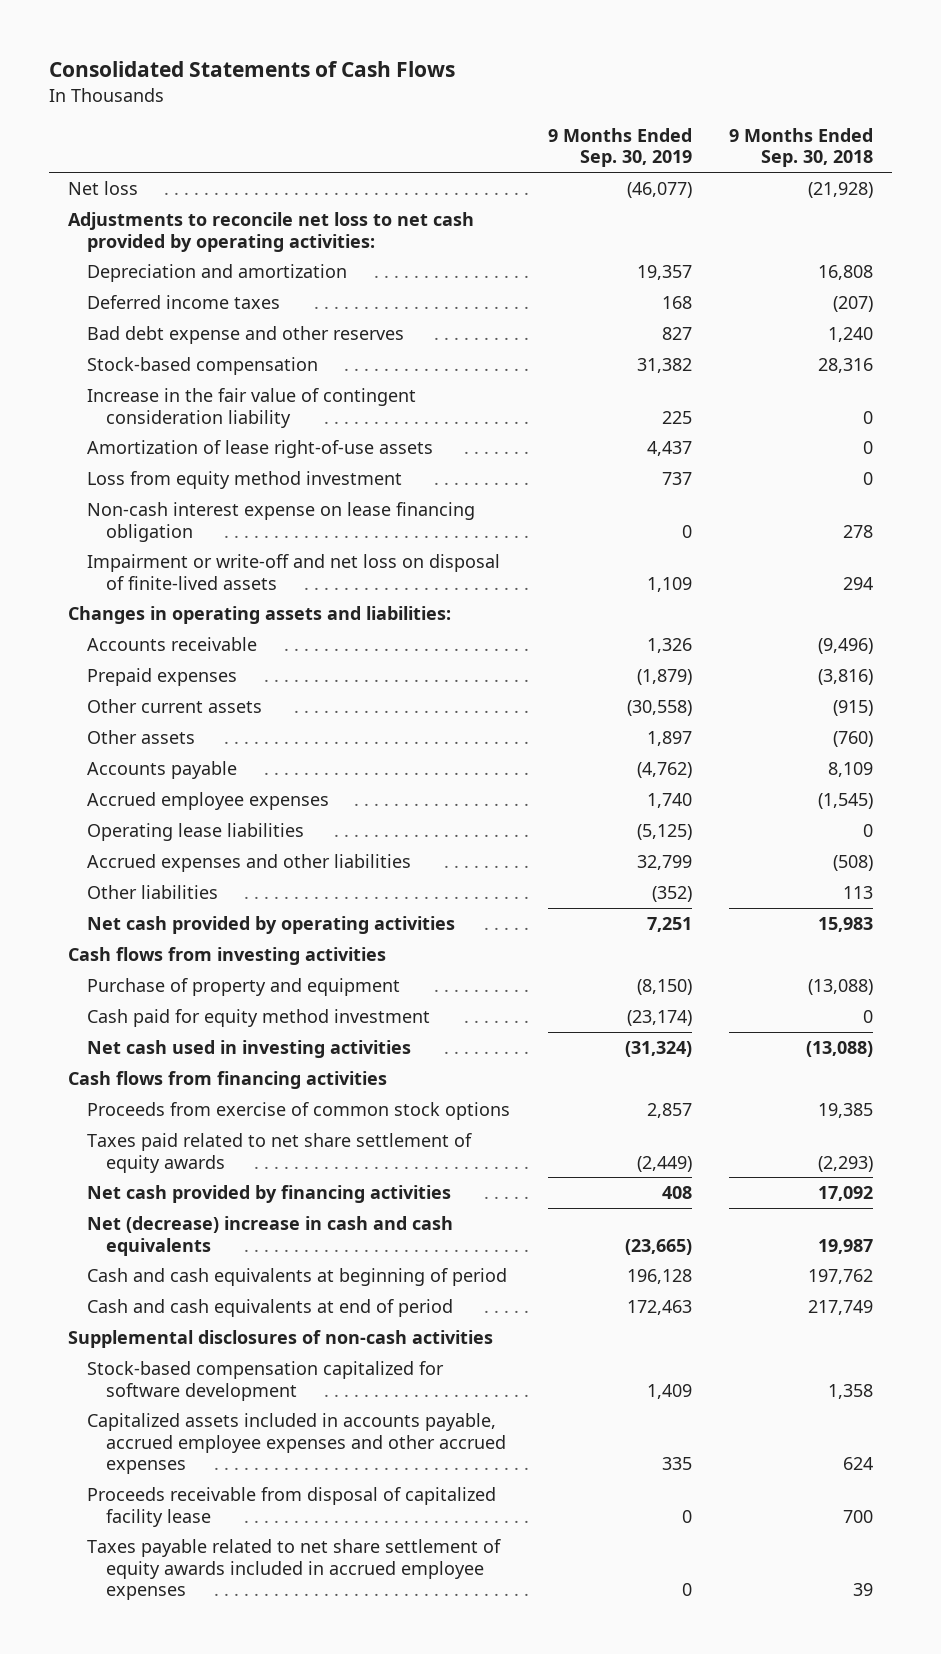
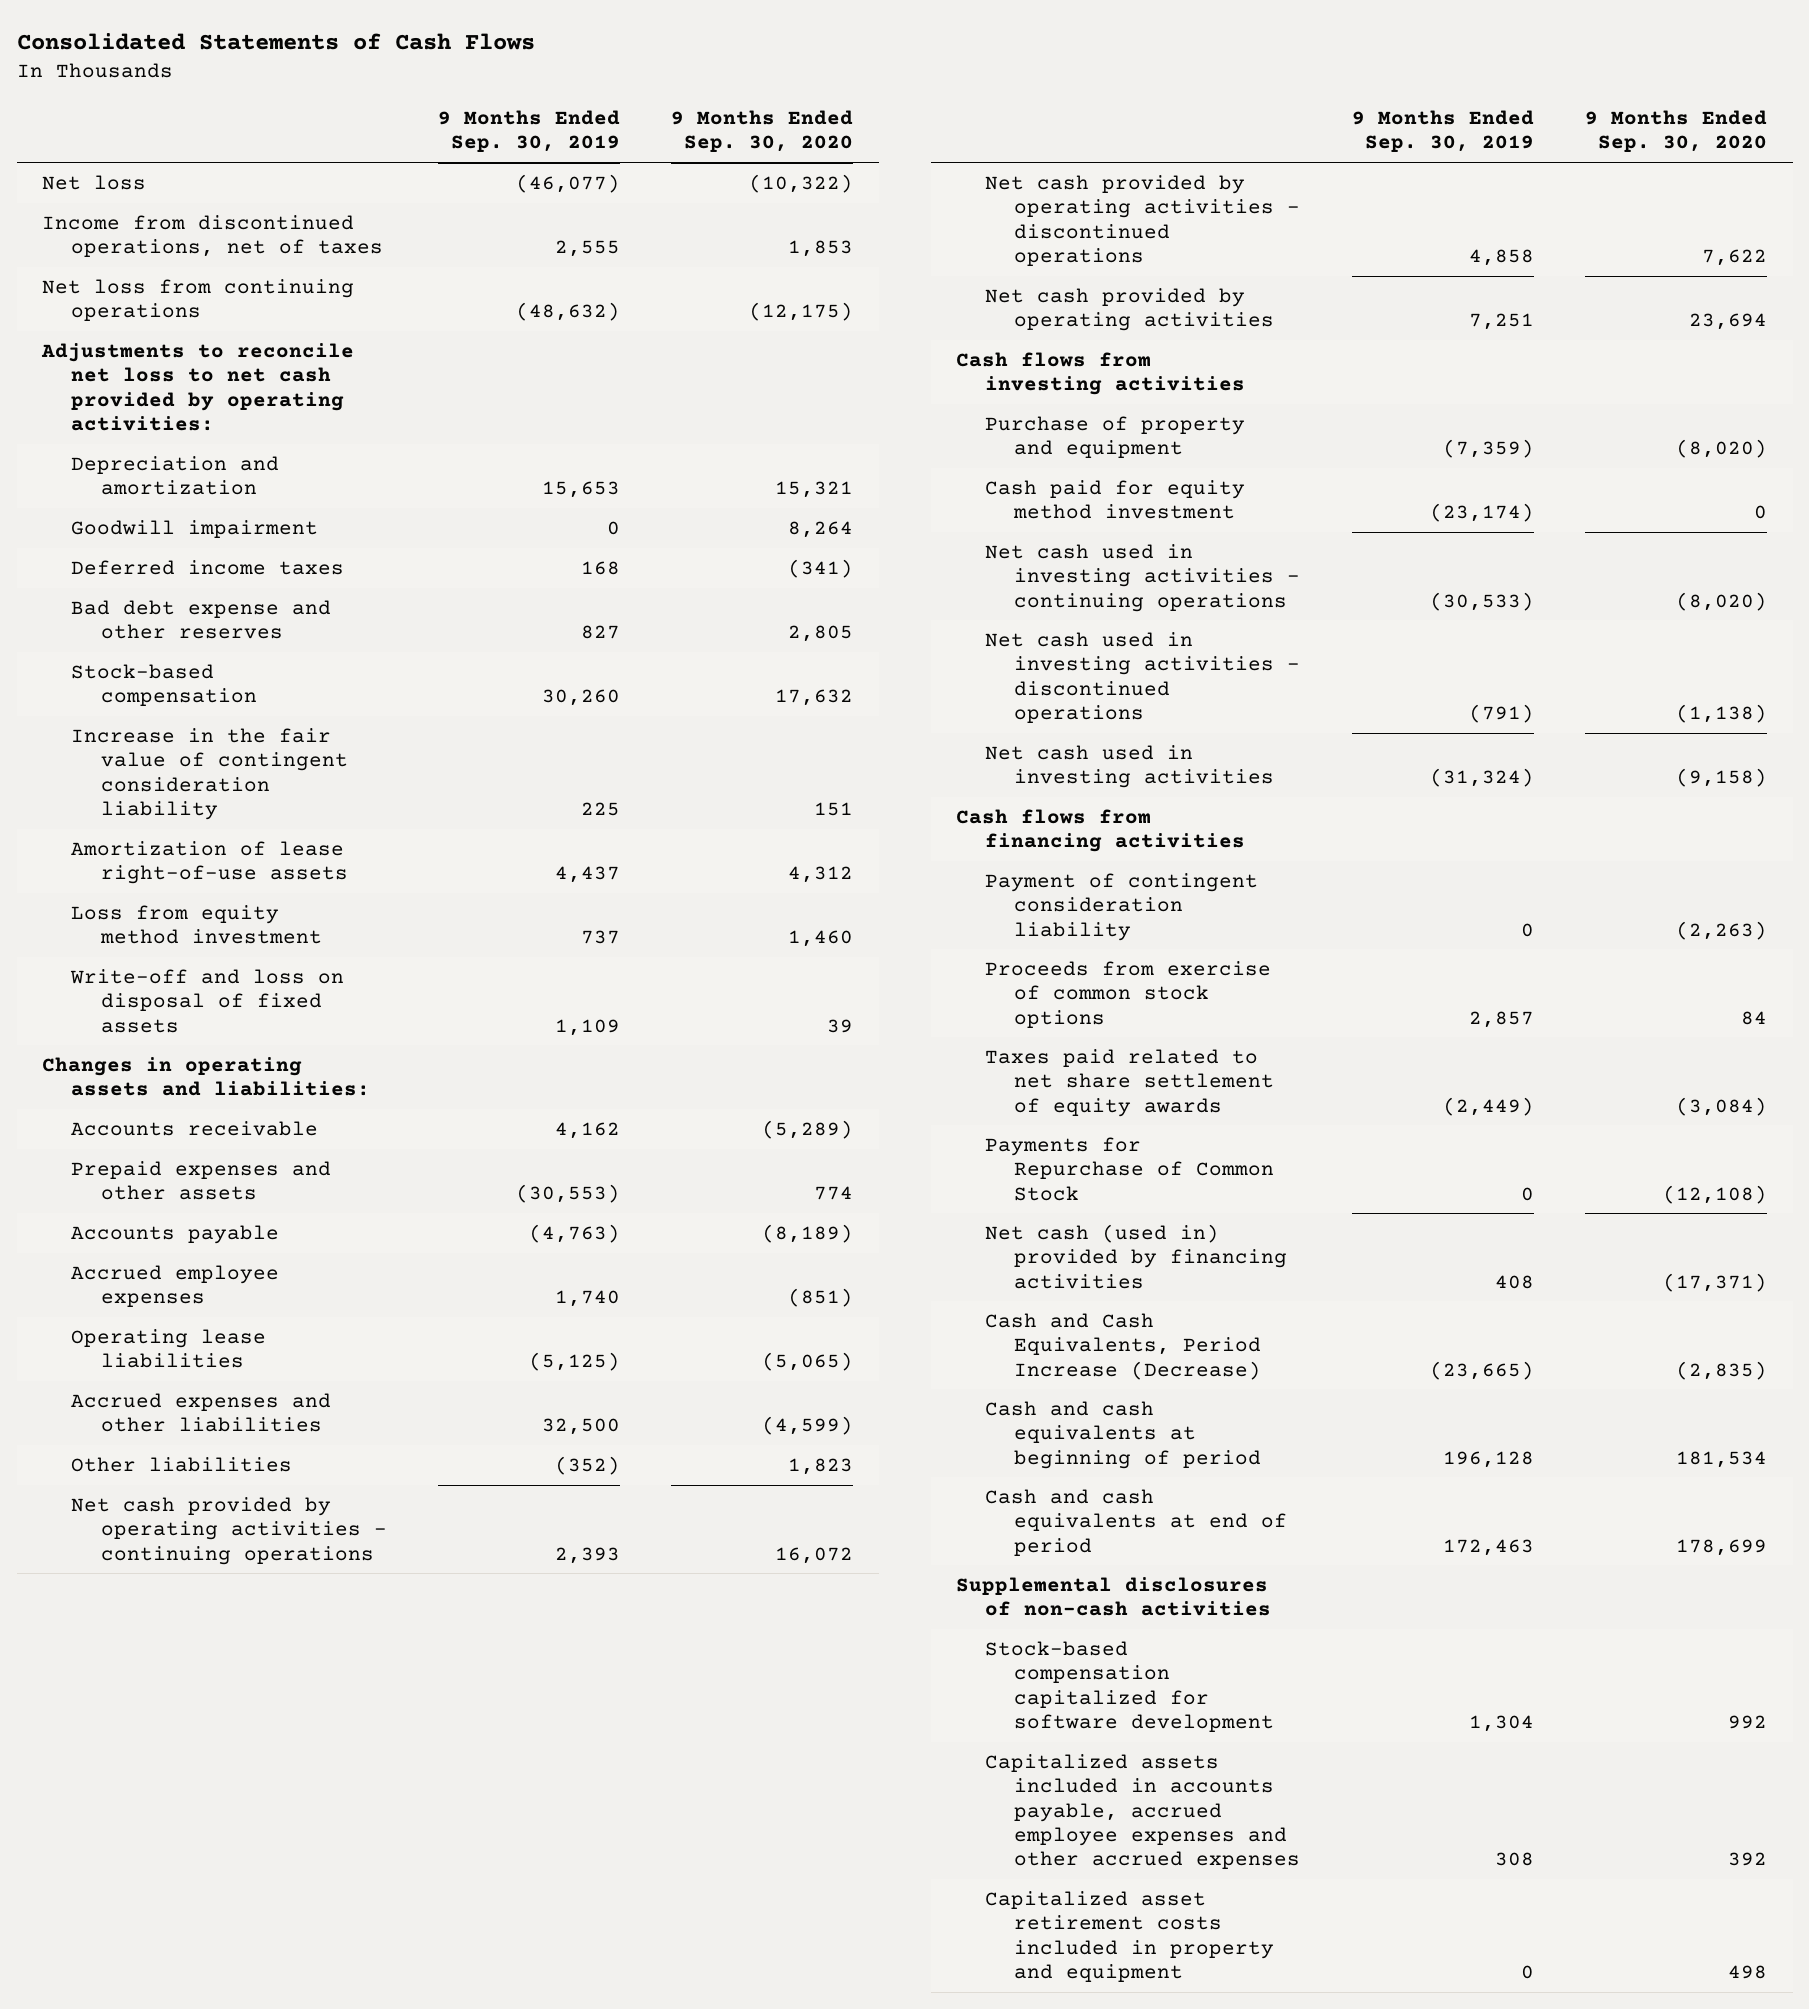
[729,127,874,168] 9 Months Ended Sep. 30, 2018 -> none
none -> [671,109,854,153] 9 Months Ended Sep. 30, 2020
none -> [42,214,384,258] Income from discontinued operations, net of taxes
none -> [42,278,355,322] Net loss from continuing operations
[636,264,692,280] 19,357 -> [541,481,620,499] 15,653
none -> [71,519,319,538] Goodwill impairment
[636,357,692,373] 31,382 -> [541,689,620,707] 30,260
[87,501,476,542] Non-cash interest expense on lease financing obligation -> none
[87,553,501,590] Impairment or write-off and net loss on disposal of finite-lived assets -> [70,968,345,1033] Write-off and loss on disposal of fixed assets
[87,667,238,686] Prepaid expenses -> none
[87,698,263,713] Other current assets -> none
[87,729,196,744] Other assets -> none
[646,637,692,653] 1,326 -> [554,1121,620,1139] 4,162
none -> [71,1160,332,1201] Prepaid expenses and other assets
[636,761,692,778] (4,762) -> [528,1223,620,1243] (4,763)
[636,854,692,870] 32,799 -> [541,1418,620,1436] 32,500
none -> [71,1496,387,1565] Net cash provided by operating activities - continuing operations
none -> [985,174,1301,266] Net cash provided by operating activities - discontinued operations
[636,978,692,995] (8,150) -> [1442,439,1534,459] (7,359)
none -> [985,543,1301,612] Net cash used in investing activities - continuing operations
none -> [985,631,1301,723] Net cash used in investing activities - discontinued operations
none -> [985,872,1259,941] Payment of contingent consideration liability
none -> [985,1136,1275,1201] Payments for Repurchase of Common Stock
[87,1184,452,1203] Net cash provided by financing activities -> [985,1223,1288,1289] Net cash (used in) provided by financing activities
[87,1215,454,1256] Net (decrease) increase in cash and cash equivalents -> [985,1312,1262,1380] Cash and Cash Equivalents, Period Increase (Decrease)
[87,1486,497,1527] Proceeds receivable from disposal of capitalized facility lease -> none
[87,1538,502,1601] Taxes payable related to net share settlement of equity awards included in accrued employee expenses -> none
[646,1383,692,1399] 1,409 -> [1468,1714,1534,1732] 1,304
[661,1457,692,1471] 335 -> [1494,1852,1534,1867] 308
none -> [985,1890,1275,1982] Capitalized asset retirement costs included in property and equipment

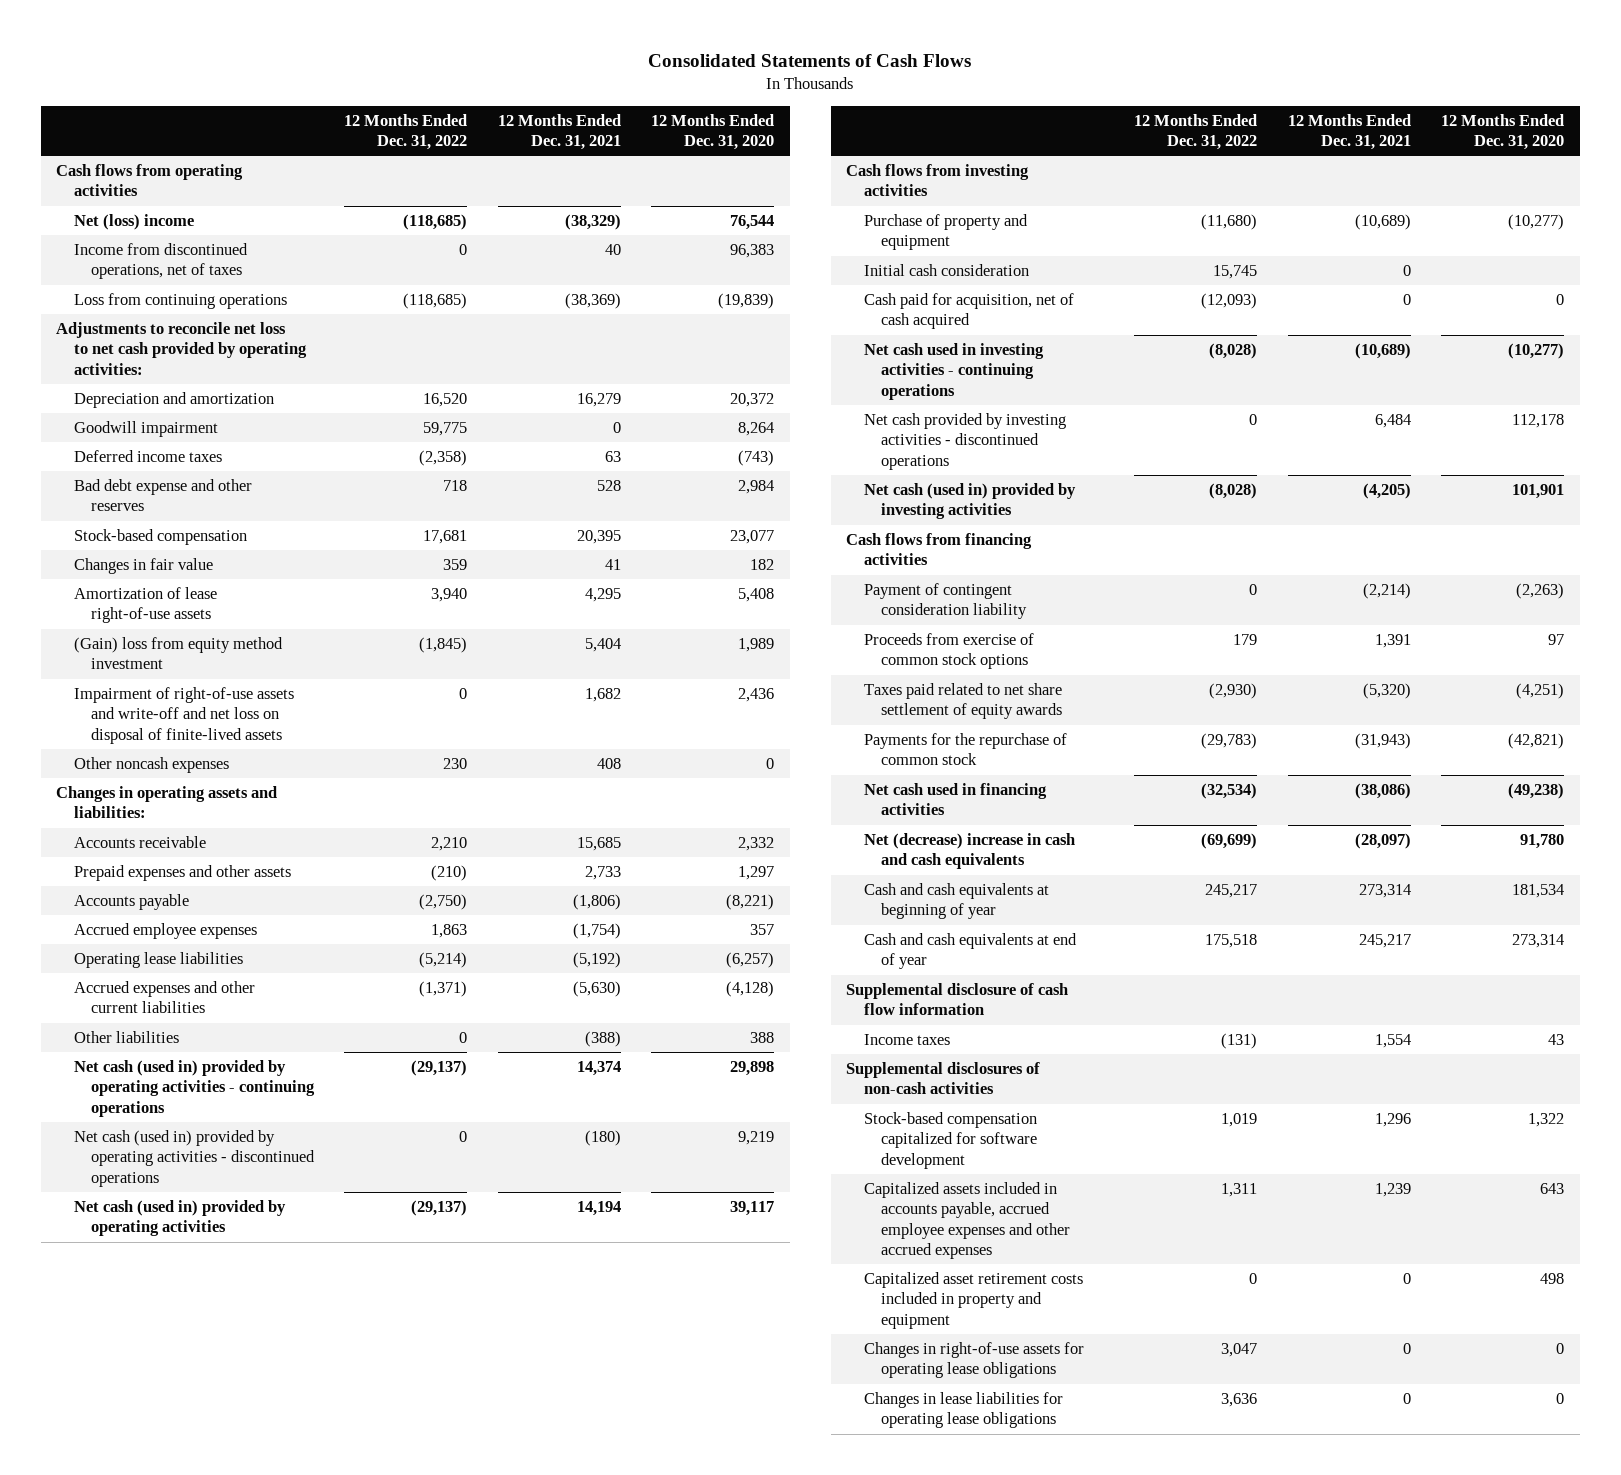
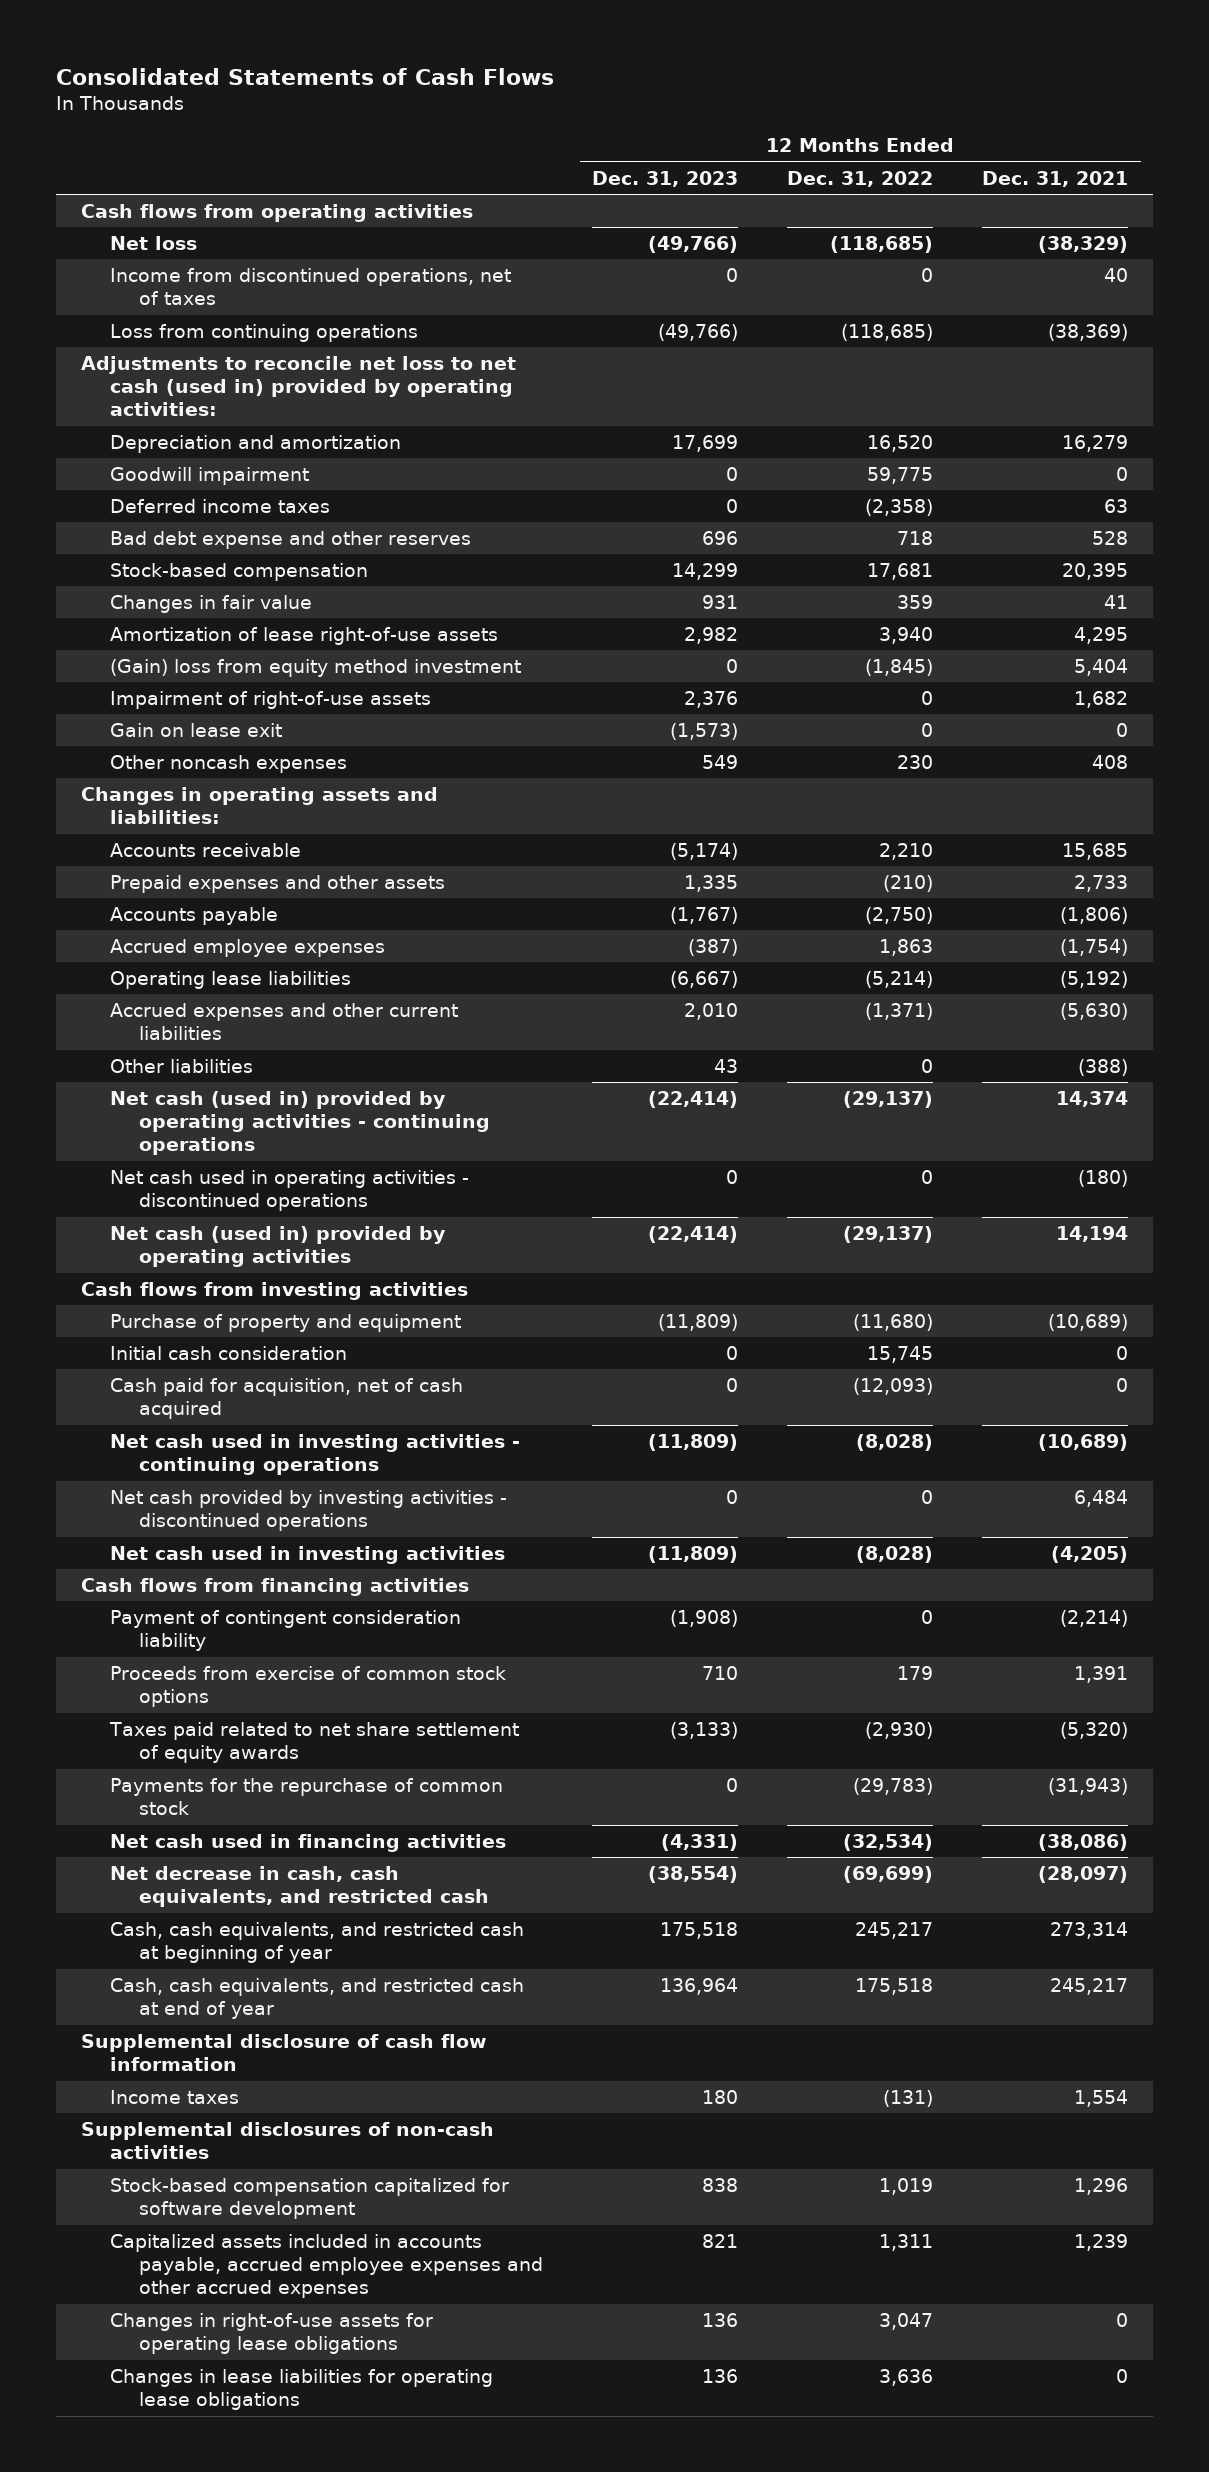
[651,113,775,151] 12 Months Ended Dec. 31, 2020 -> none
none -> [592,170,739,187] Dec. 31, 2023
[73,214,194,231] Net (loss) income -> [109,236,197,251] Net loss
[56,322,307,375] Adjustments to reconcile net loss to net cash provided by operating activities: -> [80,356,516,417] Adjustments to reconcile net loss to net cash (used in) provided by operating activities:
[73,687,294,744] Impairment of right-of-use assets and write-off and net loss on disposal of finite-lived assets -> [109,691,431,710] Impairment of right-of-use assets
none -> [109,723,282,738] Gain on lease exit
[73,1130,315,1187] Net cash (used in) provided by operating activities - discontinued operations -> [109,1170,469,1212] Net cash used in operating activities - discontinued operations
[863,483,1076,520] Net cash (used in) provided by investing activities -> [109,1546,505,1565] Net cash used in investing activities
[863,833,1075,870] Net (decrease) increase in cash and cash equivalents -> [109,1866,490,1908] Net decrease in cash, cash equivalents, and restricted cash
[863,883,1049,920] Cash and cash equivalents at beginning of year -> [109,1922,524,1964] Cash, cash equivalents, and restricted cash at beginning of year
[863,933,1077,970] Cash and cash equivalents at end of year -> [109,1978,524,2020] Cash, cash equivalents, and restricted cash at end of year
[863,1272,1083,1329] Capitalized asset retirement costs included in property and equipment -> none

